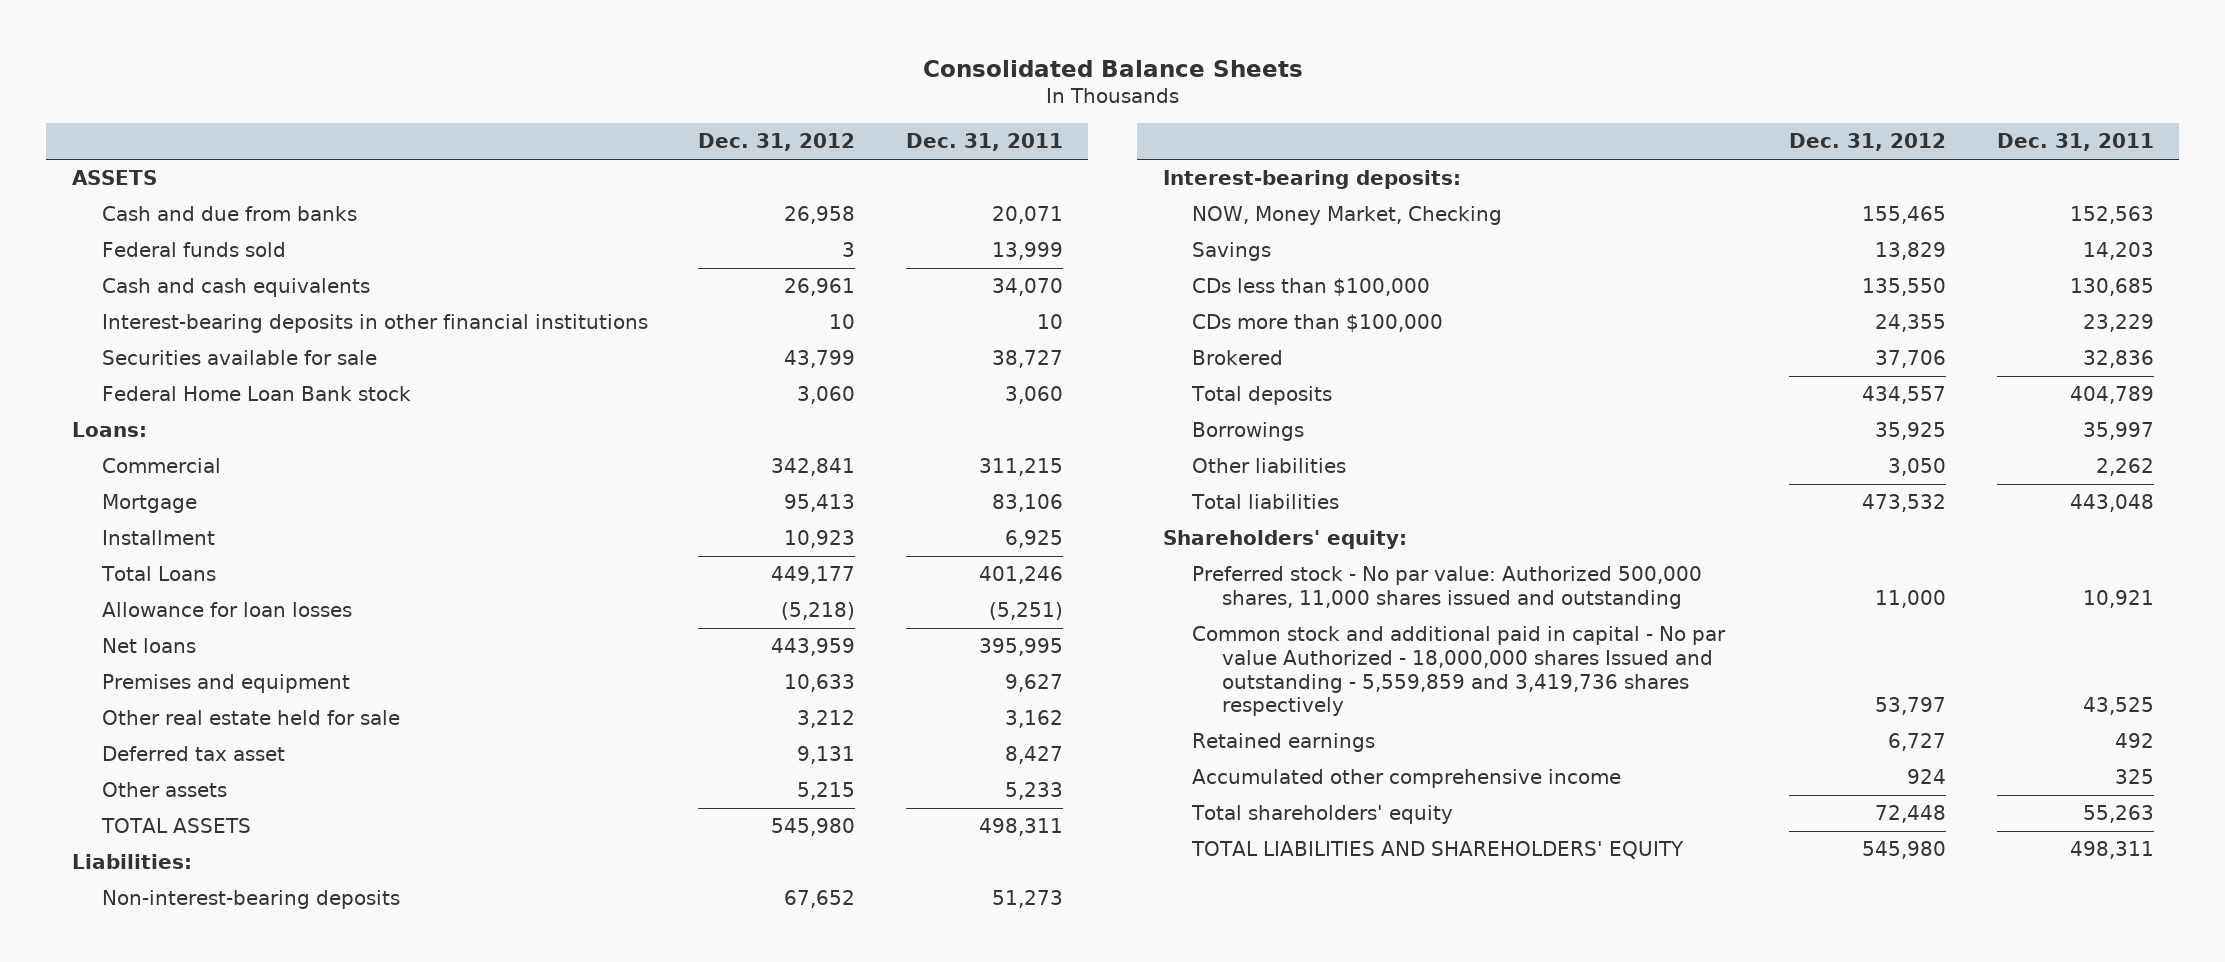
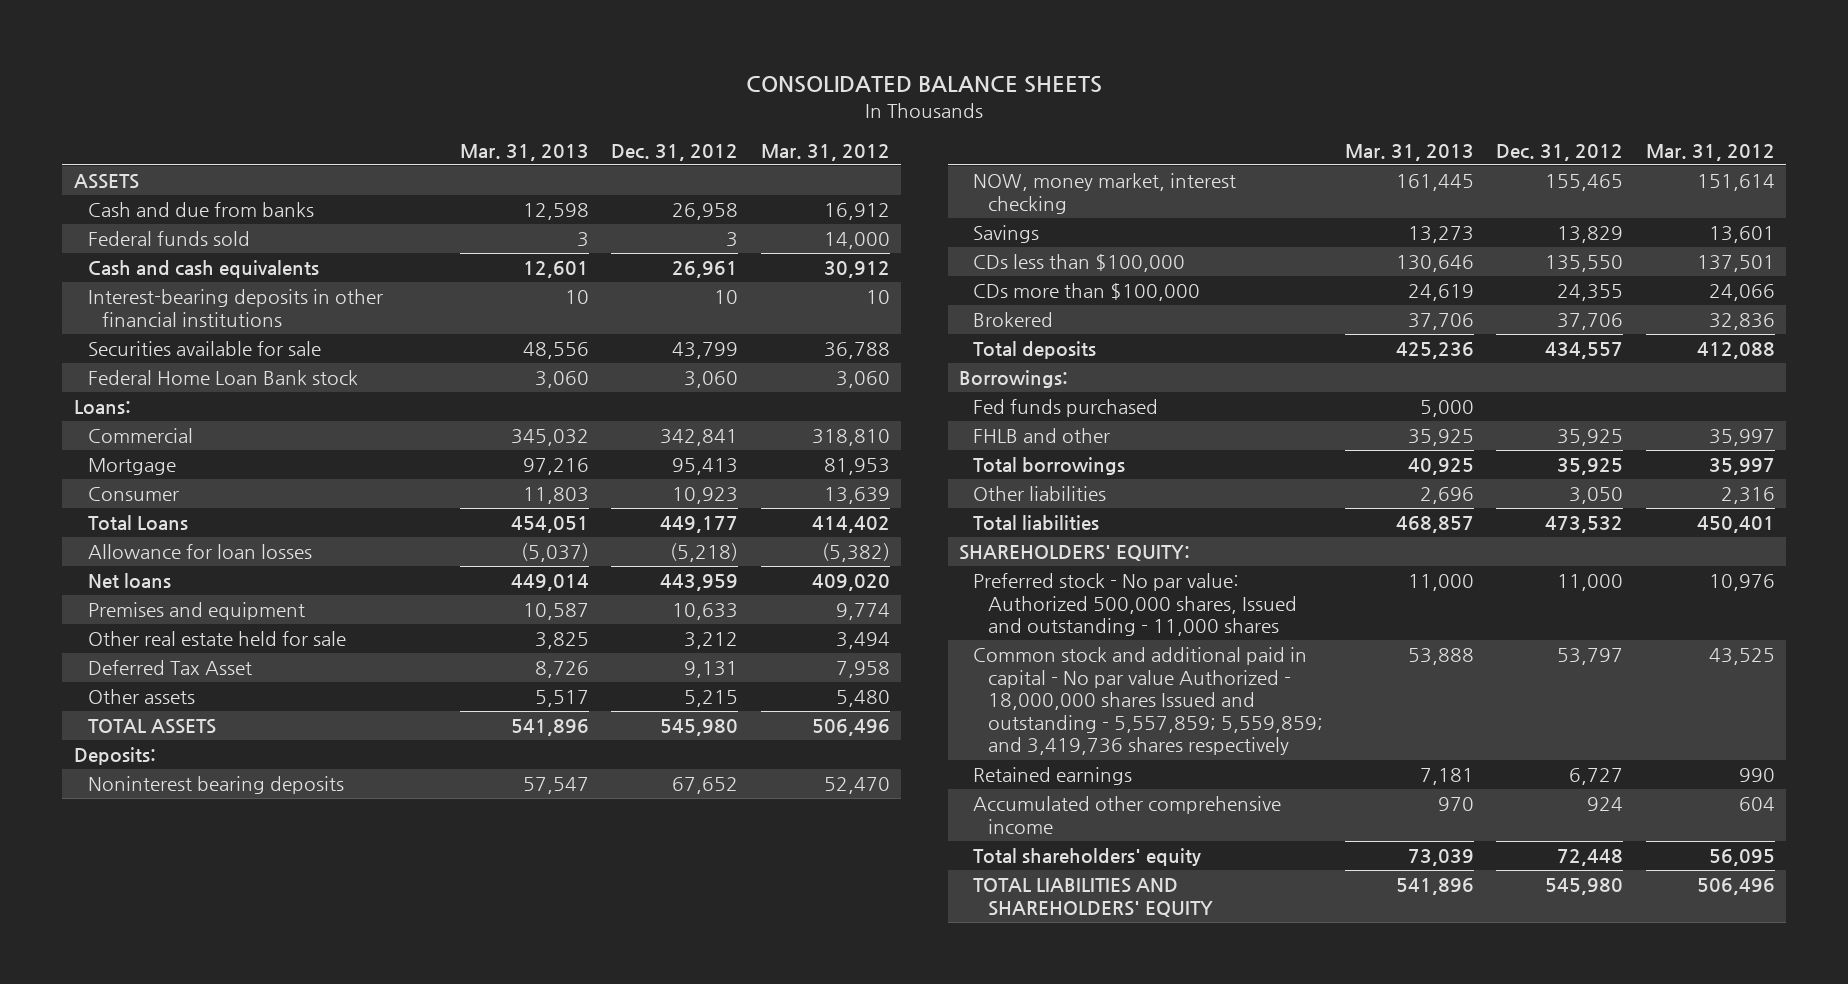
[922,59,1303,77] Consolidated Balance Sheets -> [746,76,1103,94] CONSOLIDATED BALANCE SHEETS
[905,133,1063,152] Dec. 31, 2011 -> none
none -> [459,143,589,161] Mar. 31, 2013
none -> [760,143,890,161] Mar. 31, 2012
[101,530,215,546] Installment -> [87,487,179,502] Consumer
[101,746,285,762] Deferred tax asset -> [87,660,252,676] Deferred Tax Asset
[71,854,192,870] Liabilities: -> none
[1162,170,1461,190] Interest-bearing deposits: -> none
none -> [73,747,156,766] Deposits:
[101,890,400,910] Non-interest-bearing deposits -> [87,776,344,795] Noninterest bearing deposits
[1192,206,1503,226] NOW, Money Market, Checking -> [973,173,1237,214] NOW, money market, interest checking
none -> [958,370,1068,389] Borrowings:
none -> [973,399,1159,418] Fed funds purchased
none -> [973,428,1111,444] FHLB and other
[1192,422,1305,442] Borrowings -> [973,457,1126,476] Total borrowings
[1162,530,1407,550] Shareholders' equity: -> [958,545,1190,562] SHAREHOLDERS' EQUITY:
[1192,566,1703,609] Preferred stock - No par value: Authorized 500,000 shares, 11,000 shares issued and outstanding -> [973,573,1297,637] Preferred stock - No par value: Authorized 500,000 shares, Issued and outstanding - 11,000 shares
[1192,626,1727,717] Common stock and additional paid in capital - No par value Authorized - 18,000,000 shares Issued and outstanding - 5,559,859 and 3,419,736 shares respectively -> [973,647,1323,756] Common stock and additional paid in capital - No par value Authorized - 18,000,000 shares Issued and outstanding - 5,557,859; 5,559,859; and 3,419,736 shares respectively

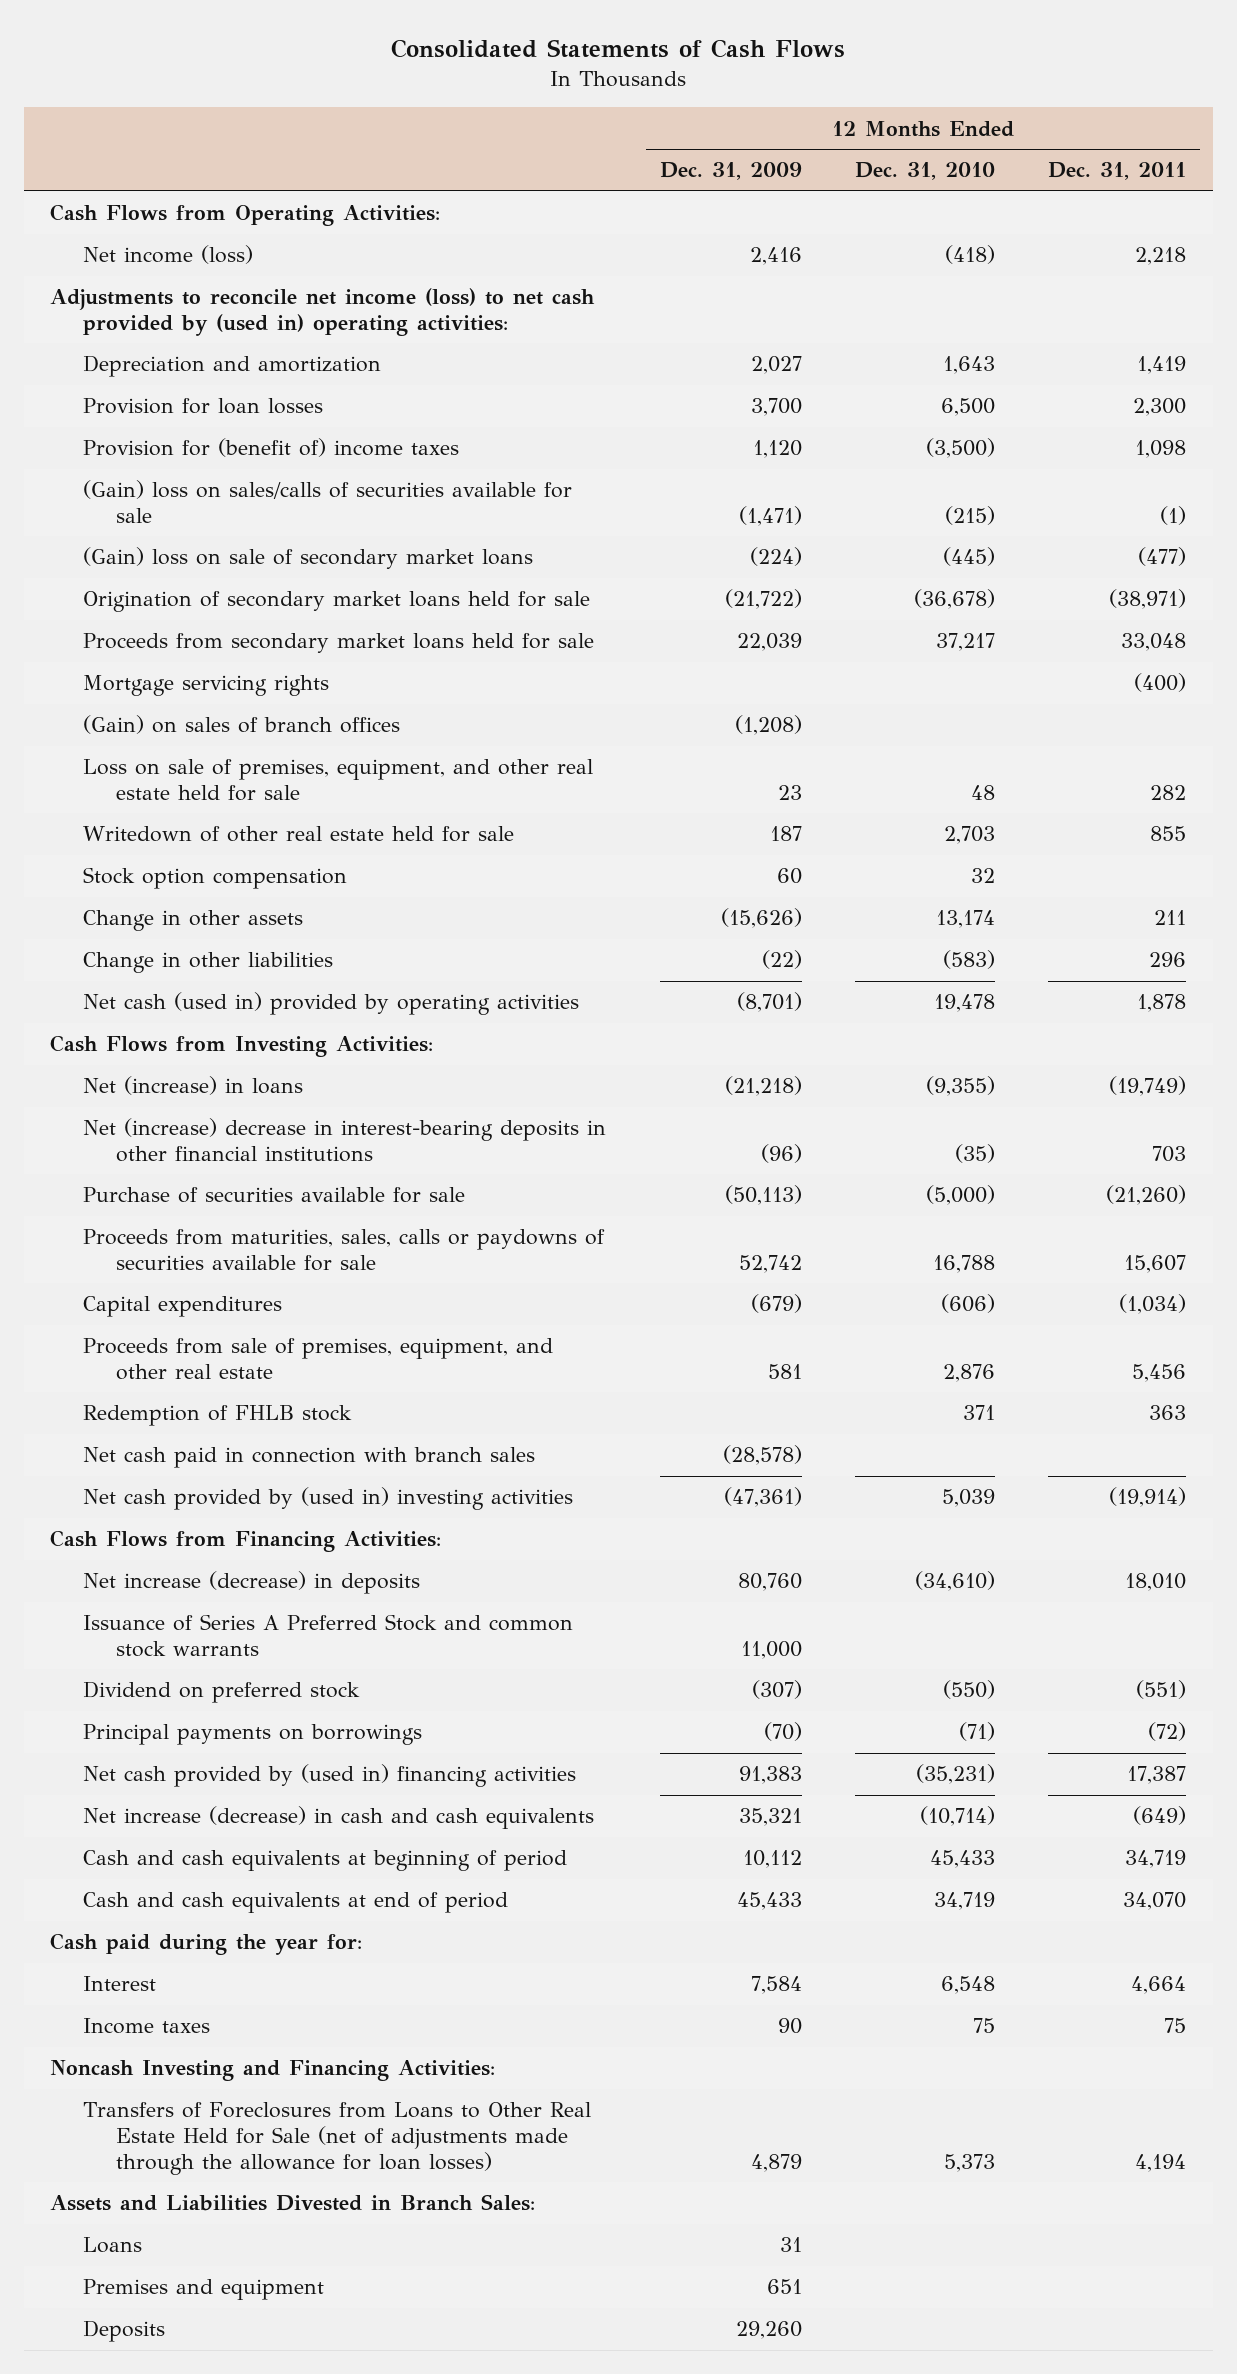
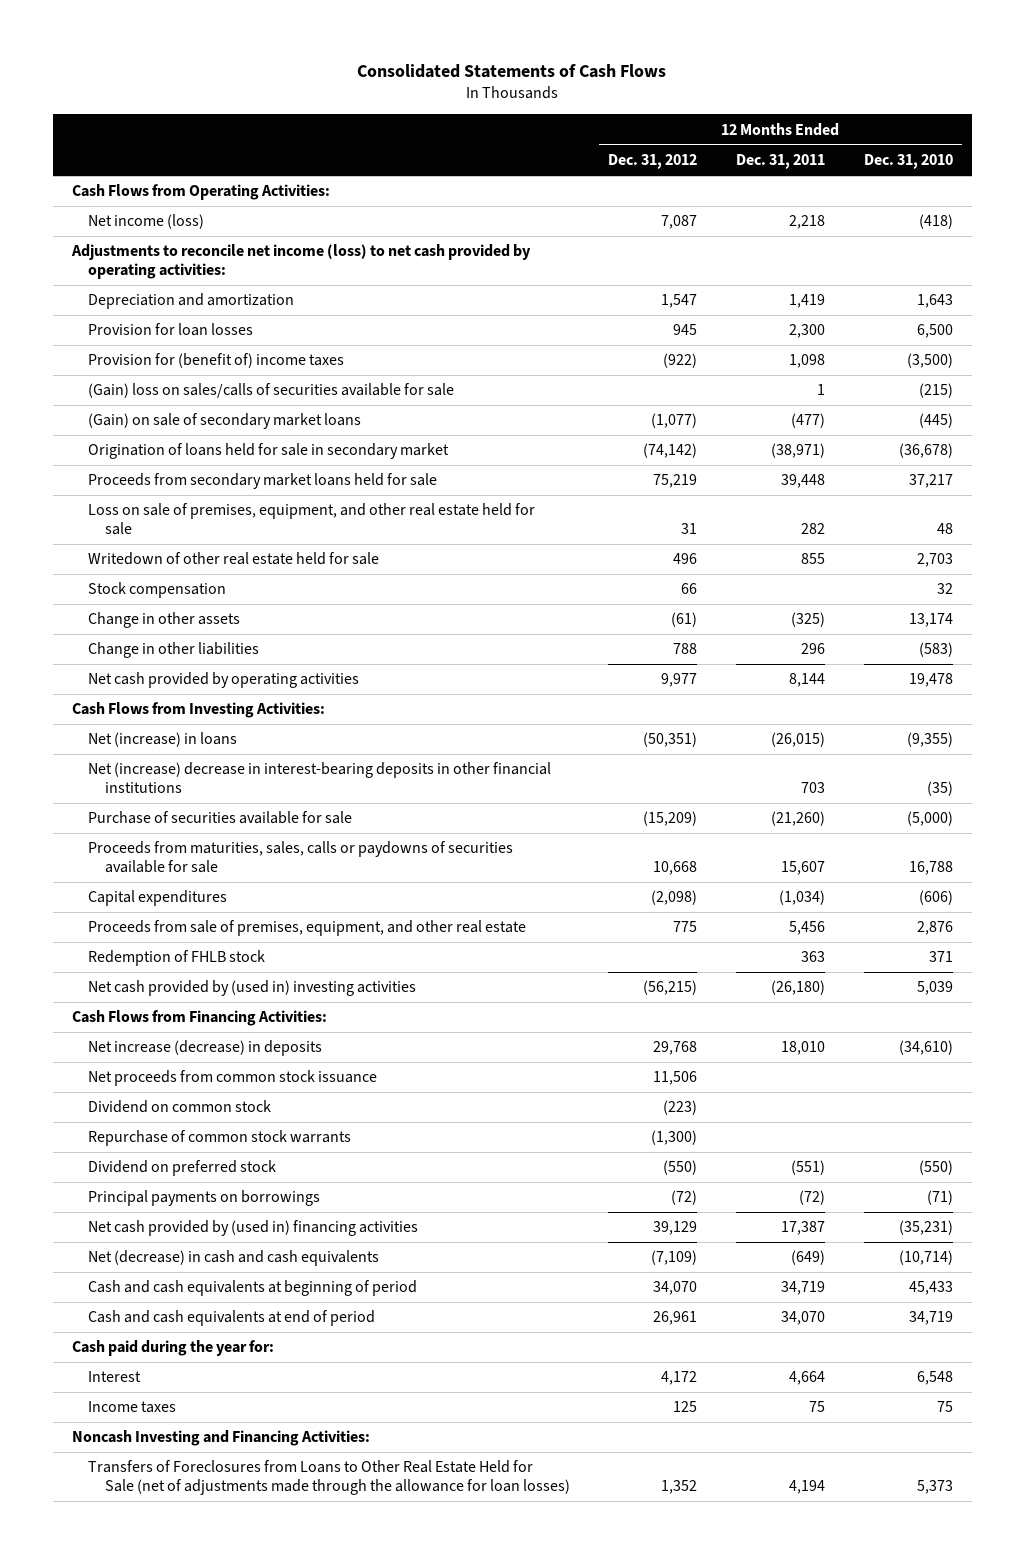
[659,162,802,181] Dec. 31, 2009 -> none
none -> [608,154,698,170] Dec. 31, 2012
[50,288,596,336] Adjustments to reconcile net income (loss) to net cash provided by (used in) operating activities: -> [70,244,531,279] Adjustments to reconcile net income (loss) to net cash provided by operating activities:
[83,675,330,697] Mortgage servicing rights -> none
[83,715,401,735] (Gain) on sales of branch offices -> none
[1160,505,1187,525] (1) -> [816,384,825,396] 1
[83,547,534,570] (Gain) loss on sale of secondary market loans -> [88,413,362,430] (Gain) on sale of secondary market loans
[83,591,591,613] Origination of secondary market loans held for sale -> [88,443,450,460] Origination of loans held for sale in secondary market
[1121,633,1187,652] 33,048 -> [780,474,825,489] 39,448
[83,867,348,890] Stock option compensation -> [88,582,227,599] Stock compensation
[1154,910,1187,926] 211 -> [790,612,825,628] (325)
[83,992,580,1016] Net cash (used in) provided by operating activities -> [88,672,360,689] Net cash provided by operating activities
[1137,994,1187,1013] 1,878 -> [788,673,825,688] 8,144
[1109,1076,1187,1097] (19,749) -> [770,732,825,748] (26,015)
[83,1447,536,1469] Net cash paid in connection with branch sales -> none
[1109,1487,1187,1508] (19,914) -> [770,980,825,996] (26,180)
[83,1614,574,1657] Issuance of Series A Preferred Stock and common stock warrants -> none
none -> [88,1070,378,1087] Net proceeds from common stock issuance
none -> [88,1100,272,1114] Dividend on common stock
none -> [88,1130,352,1147] Repurchase of common stock warrants
[83,1806,595,1830] Net increase (decrease) in cash and cash equivalents -> [88,1250,380,1267] Net (decrease) in cash and cash equivalents
[50,2194,536,2212] Assets and Liabilities Divested in Branch Sales: -> none
[83,2237,143,2254] Loans -> none
[83,2279,325,2301] Premises and equipment -> none
[83,2320,166,2343] Deposits -> none

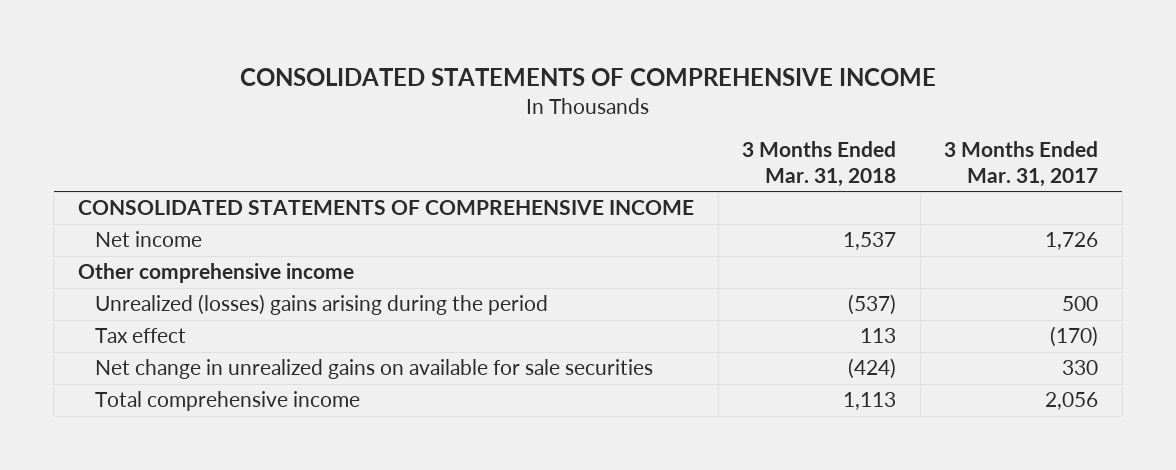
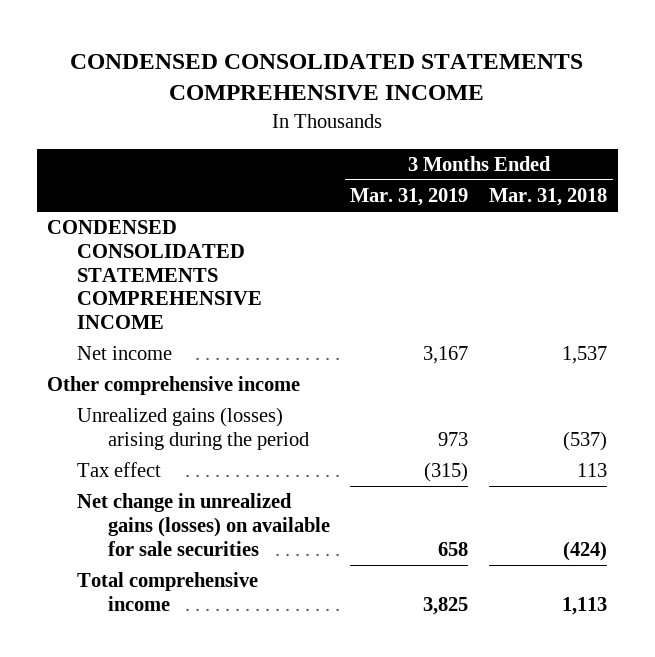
[240,67,937,86] CONSOLIDATED STATEMENTS OF COMPREHENSIVE INCOME -> [70,53,584,101] CONDENSED CONSOLIDATED STATEMENTS COMPREHENSIVE INCOME
[944,141,1099,187] 3 Months Ended Mar. 31, 2017 -> none
none -> [350,188,469,207] Mar. 31, 2019
[77,200,694,216] CONSOLIDATED STATEMENTS OF COMPREHENSIVE INCOME -> [47,220,263,329] CONDENSED CONSOLIDATED STATEMENTS COMPREHENSIVE INCOME
[94,294,548,316] Unrealized (losses) gains arising during the period -> [77,407,309,450] Unrealized gains (losses) arising during the period
[94,359,653,380] Net change in unrealized gains on available for sale securities -> [77,493,330,556] Net change in unrealized gains (losses) on available for sale securities

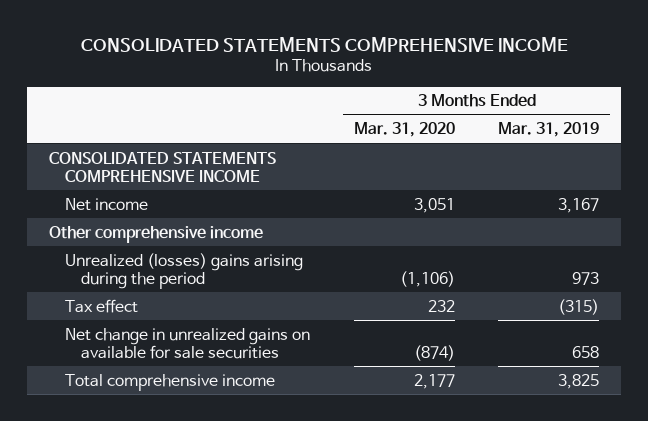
[70,53,584,101] CONDENSED CONSOLIDATED STATEMENTS COMPREHENSIVE INCOME -> [81,36,569,52] CONSOLIDATED STATEMENTS COMPREHENSIVE INCOME
[489,188,608,207] Mar. 31, 2018 -> none
none -> [353,122,455,138] Mar. 31, 2020
[47,220,263,329] CONDENSED CONSOLIDATED STATEMENTS COMPREHENSIVE INCOME -> [48,151,276,182] CONSOLIDATED STATEMENTS COMPREHENSIVE INCOME
[77,407,309,450] Unrealized gains (losses) arising during the period -> [64,252,303,289] Unrealized (losses) gains arising during the period
[77,493,330,556] Net change in unrealized gains (losses) on available for sale securities -> [64,327,310,359] Net change in unrealized gains on available for sale securities

